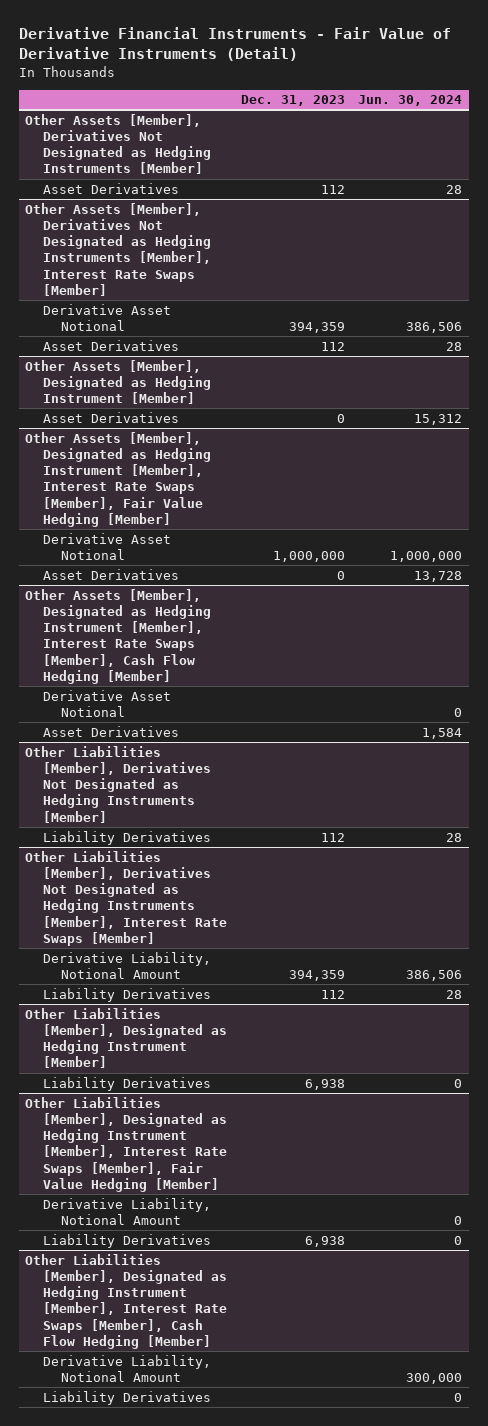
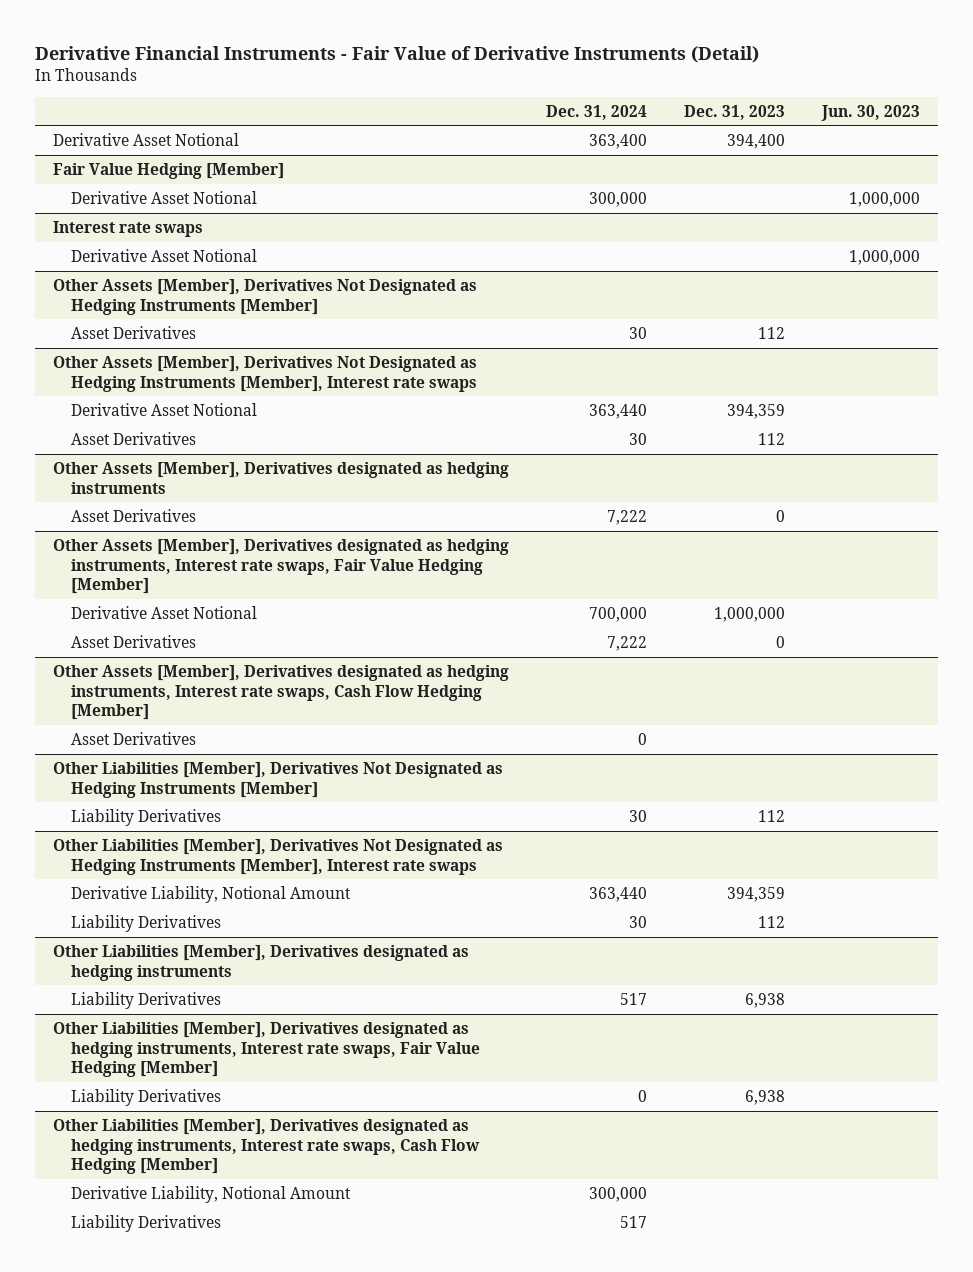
[358,95,463,107] Jun. 30, 2024 -> none
none -> [546,104,648,120] Dec. 31, 2024
none -> [820,104,920,121] Jun. 30, 2023
none -> [53,133,240,147] Derivative Asset Notional
none -> [53,163,285,180] Fair Value Hedging [Member]
none -> [71,191,258,205] Derivative Asset Notional
none -> [53,221,204,238] Interest rate swaps
none -> [71,249,258,263] Derivative Asset Notional
[25,202,212,296] Other Assets [Member], Derivatives Not Designated as Hedging Instruments [Member], Interest Rate Swaps [Member] -> [53,356,478,392] Other Assets [Member], Derivatives Not Designated as Hedging Instruments [Member], Interest rate swaps
[25,359,212,405] Other Assets [Member], Designated as Hedging Instrument [Member] -> [53,462,510,494] Other Assets [Member], Derivatives designated as hedging instruments
[25,431,212,527] Other Assets [Member], Designated as Hedging Instrument [Member], Interest Rate Swaps [Member], Fair Value Hedging [Member] -> [53,539,510,595] Other Assets [Member], Derivatives designated as hedging instruments, Interest rate swaps, Fair Value Hedging [Member]
[43,689,172,717] Derivative Asset Notional -> none
[25,588,212,684] Other Assets [Member], Designated as Hedging Instrument [Member], Interest Rate Swaps [Member], Cash Flow Hedging [Member] -> [53,665,510,721] Other Assets [Member], Derivatives designated as hedging instruments, Interest rate swaps, Cash Flow Hedging [Member]
[25,850,228,946] Other Liabilities [Member], Derivatives Not Designated as Hedging Instruments [Member], Interest Rate Swaps [Member] -> [53,839,504,875] Other Liabilities [Member], Derivatives Not Designated as Hedging Instruments [Member], Interest rate swaps
[25,1007,228,1069] Other Liabilities [Member], Designated as Hedging Instrument [Member] -> [53,945,470,981] Other Liabilities [Member], Derivatives designated as hedging instruments
[43,1197,212,1225] Derivative Liability, Notional Amount -> none
[25,1096,228,1192] Other Liabilities [Member], Designated as Hedging Instrument [Member], Interest Rate Swaps [Member], Fair Value Hedging [Member] -> [53,1022,481,1078] Other Liabilities [Member], Derivatives designated as hedging instruments, Interest rate swaps, Fair Value Hedging [Member]
[25,1253,228,1349] Other Liabilities [Member], Designated as Hedging Instrument [Member], Interest Rate Swaps [Member], Cash Flow Hedging [Member] -> [53,1119,481,1175] Other Liabilities [Member], Derivatives designated as hedging instruments, Interest rate swaps, Cash Flow Hedging [Member]

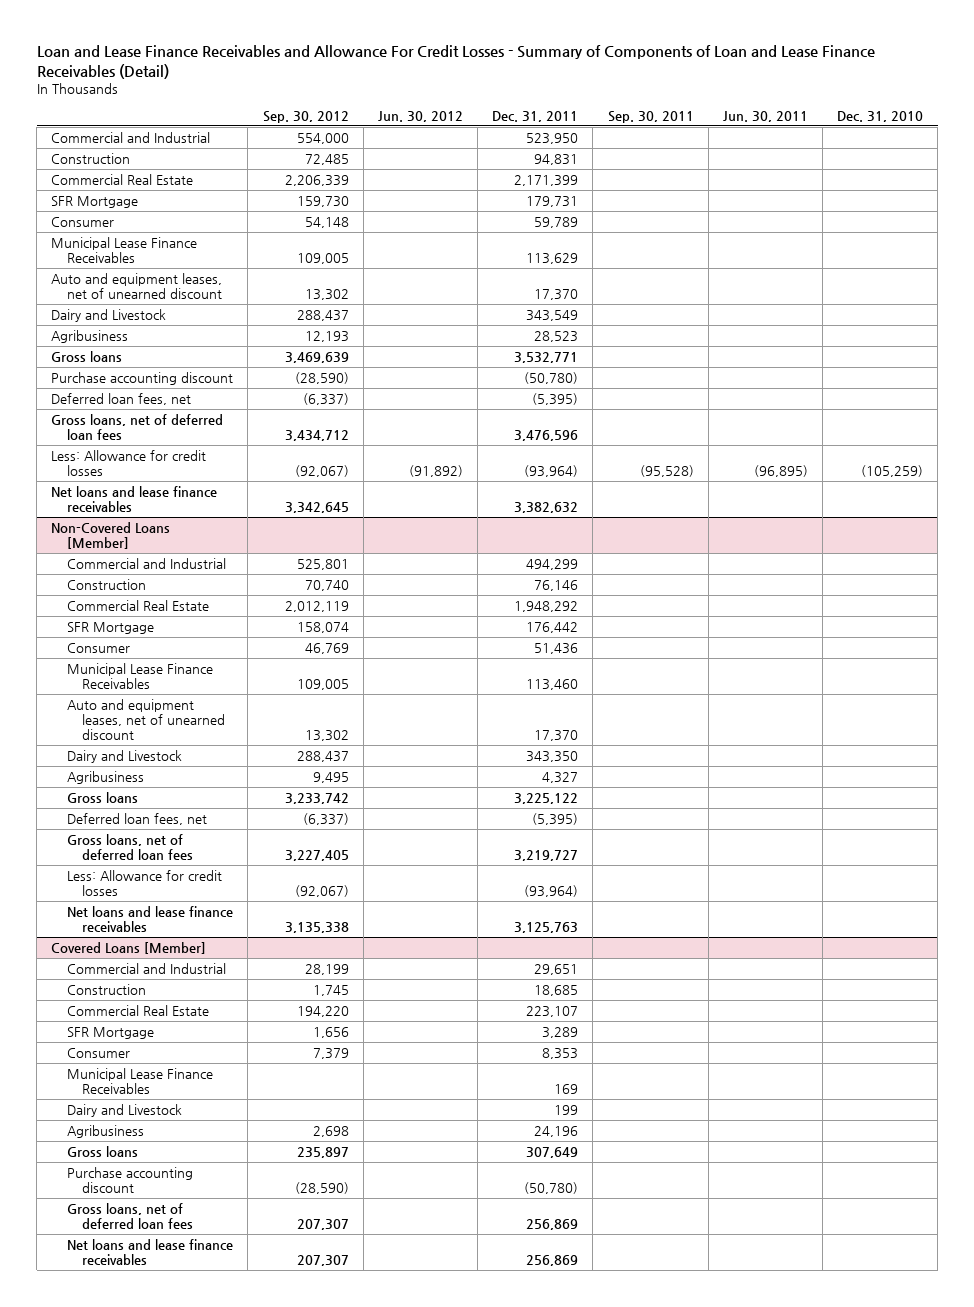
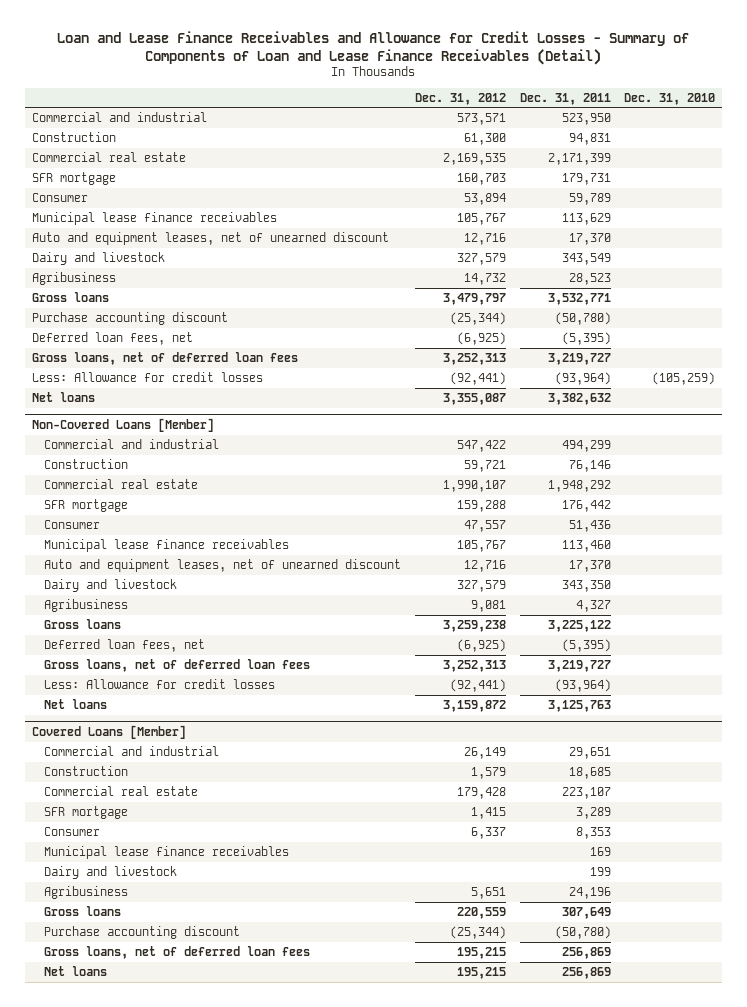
[36,45,875,79] Loan and Lease Finance Receivables and Allowance For Credit Losses - Summary of Components of Loan and Lease Finance Receivables (Detail) -> [57,30,690,65] Loan and Lease Finance Receivables and Allowance for Credit Losses - Summary of Components of Loan and Lease Finance Receivables (Detail)
[262,110,349,123] Sep. 30, 2012 -> none
[377,110,463,122] Jun. 30, 2012 -> none
[607,110,694,123] Sep. 30, 2011 -> none
[722,110,808,122] Jun. 30, 2011 -> none
none -> [414,92,506,105] Dec. 31, 2012
[51,131,211,143] Commercial and Industrial -> [31,111,207,122] Commercial and industrial
[51,173,194,185] Commercial Real Estate -> [31,151,186,162] Commercial real estate
[51,195,139,208] SFR Mortgage -> [31,171,116,185] SFR mortgage
[51,236,198,263] Municipal Lease Finance Receivables -> [31,211,277,225] Municipal lease finance receivables
[51,308,167,322] Dairy and Livestock -> [31,251,165,265] Dairy and livestock
[514,429,579,441] 3,476,596 -> [547,352,611,365] 3,219,727
[51,485,218,512] Net loans and lease finance receivables -> [31,391,95,402] Net loans
[66,557,226,569] Commercial and Industrial -> [44,438,220,449] Commercial and industrial
[66,599,209,611] Commercial Real Estate -> [44,478,199,489] Commercial real estate
[66,621,154,634] SFR Mortgage -> [44,498,129,512] SFR mortgage
[66,662,213,689] Municipal Lease Finance Receivables -> [44,538,290,552] Municipal lease finance receivables
[66,749,182,763] Dairy and Livestock -> [44,578,178,592] Dairy and livestock
[66,905,233,932] Net loans and lease finance receivables -> [44,698,108,709] Net loans
[66,962,226,974] Commercial and Industrial -> [44,745,220,756] Commercial and industrial
[66,1004,209,1016] Commercial Real Estate -> [44,785,199,796] Commercial real estate
[66,1026,154,1039] SFR Mortgage -> [44,805,129,819] SFR mortgage
[66,1067,213,1094] Municipal Lease Finance Receivables -> [44,845,290,859] Municipal lease finance receivables
[66,1103,182,1117] Dairy and Livestock -> [44,865,178,879] Dairy and livestock
[66,1238,233,1265] Net loans and lease finance receivables -> [44,965,108,976] Net loans

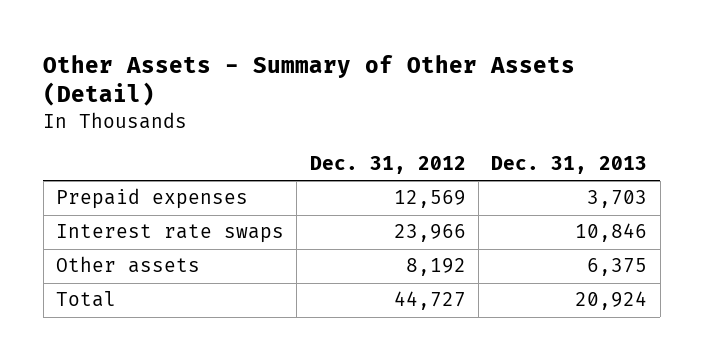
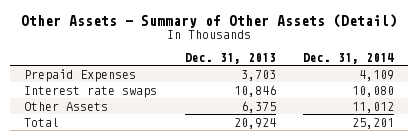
[309,156,466,175] Dec. 31, 2012 -> none
none -> [303,52,395,64] Dec. 31, 2014
[55,188,248,210] Prepaid expenses -> [24,68,137,82] Prepaid Expenses
[55,256,200,274] Other assets -> [24,101,109,111] Other Assets

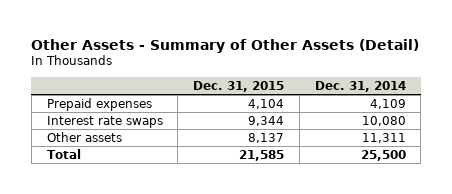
[184,52,276,64] Dec. 31, 2013 -> none
none -> [193,81,285,93] Dec. 31, 2015
[24,68,137,82] Prepaid Expenses -> [46,97,152,111] Prepaid expenses
[24,101,109,111] Other Assets -> [46,131,122,142] Other assets
[352,101,395,113] 11,012 -> [361,132,406,143] 11,311
[352,117,395,129] 25,201 -> [360,149,406,161] 25,500

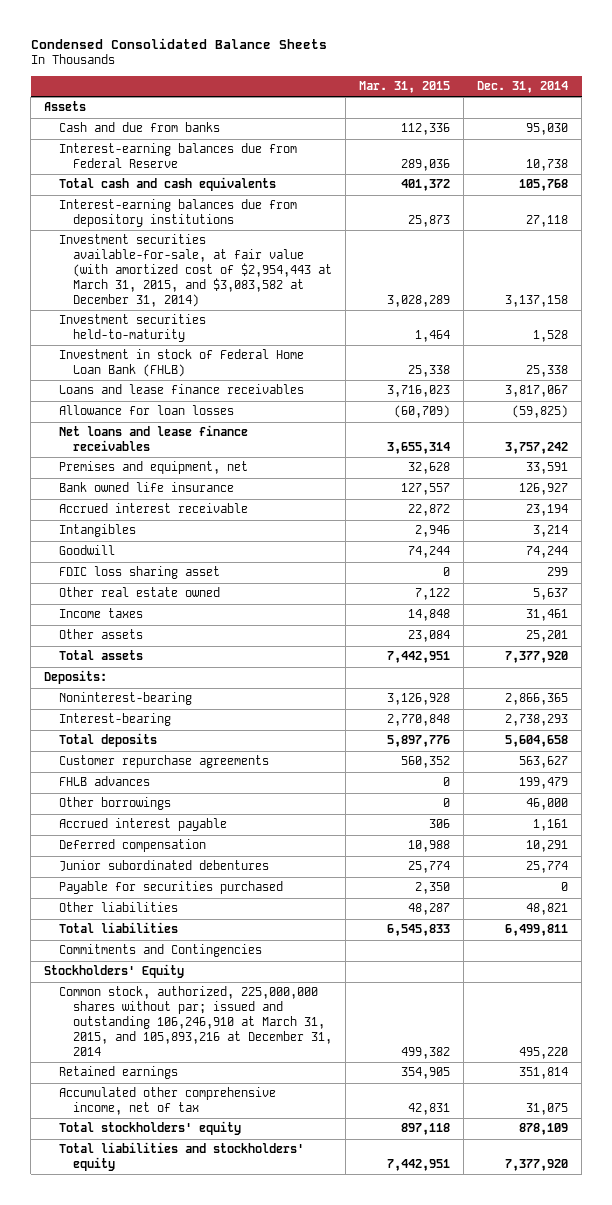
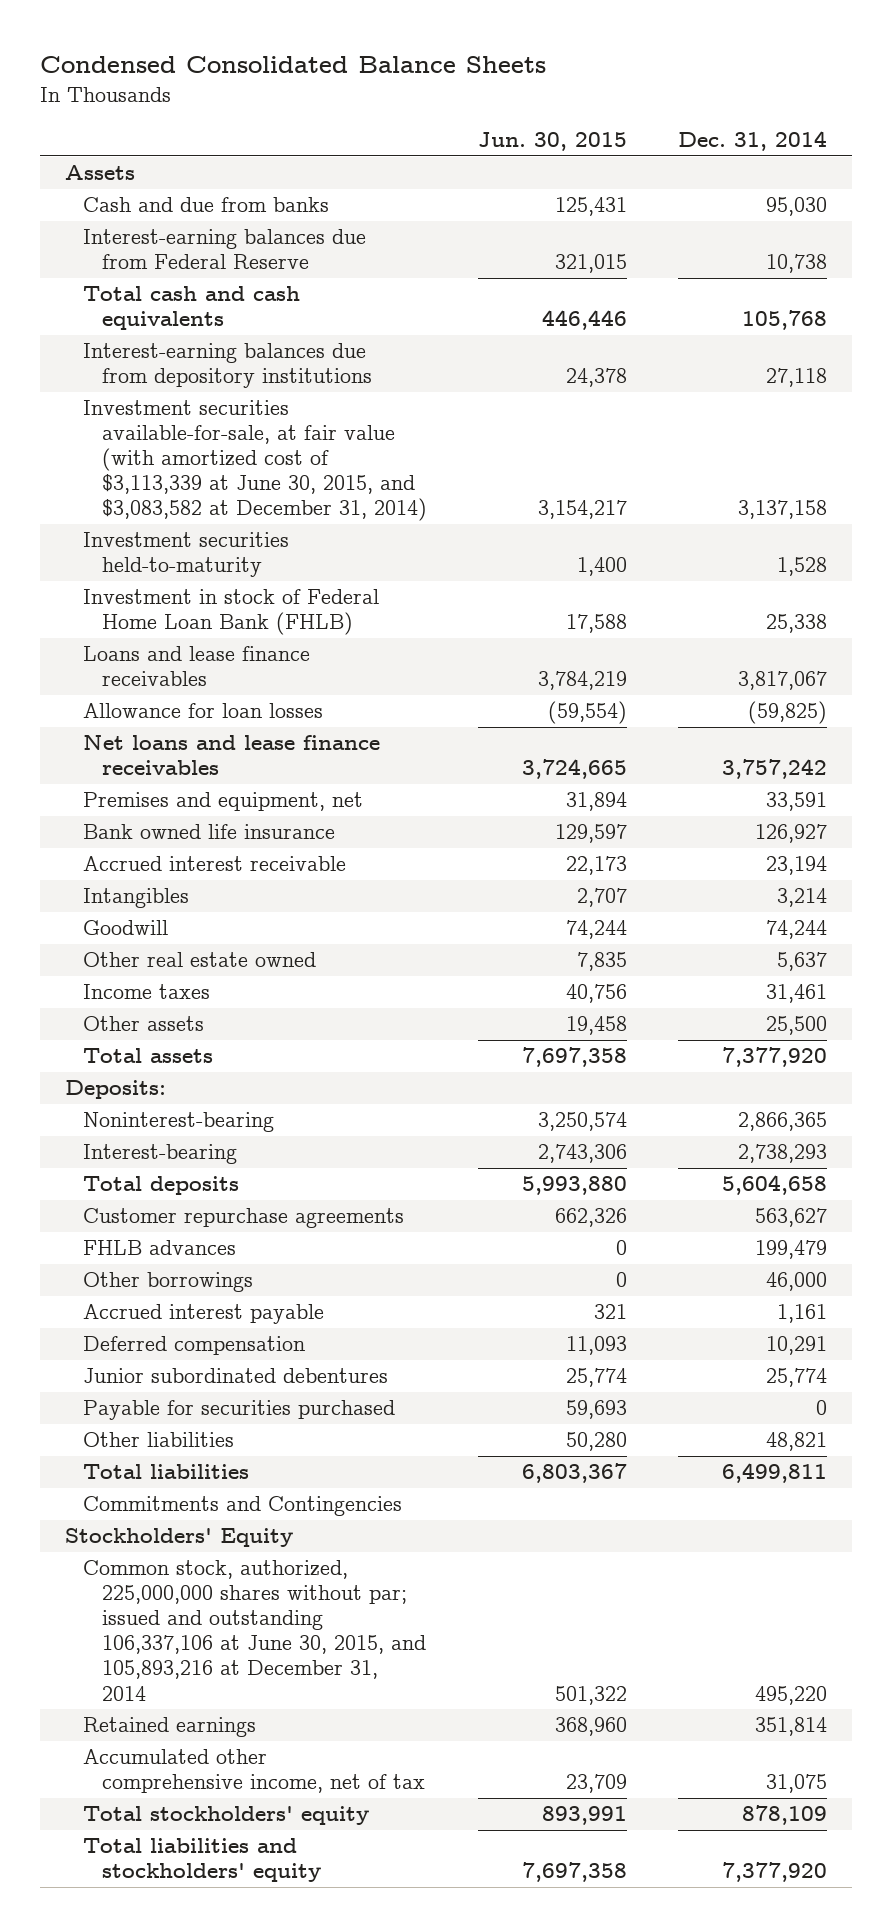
[359,80,451,93] Mar. 31, 2015 -> none
none -> [477,132,627,152] Jun. 30, 2015
[58,234,333,307] Investment securities available-for-sale, at fair value (with amortized cost of $2,954,443 at March 31, 2015, and $3,083,582 at December 31, 2014) -> [83,400,427,522] Investment securities available-for-sale, at fair value (with amortized cost of $3,113,339 at June 30, 2015, and $3,083,582 at December 31, 2014)
[58,566,220,580] FDIC loss sharing asset -> none
[526,630,569,643] 25,201 -> [765,1016,827,1036] 25,500
[58,986,333,1056] Common stock, authorized, 225,000,000 shares without par; issued and outstanding 106,246,910 at March 31, 2015, and 105,893,216 at December 31, 2014 -> [83,1560,426,1701] Common stock, authorized, 225,000,000 shares without par; issued and outstanding 106,337,106 at June 30, 2015, and 105,893,216 at December 31, 2014

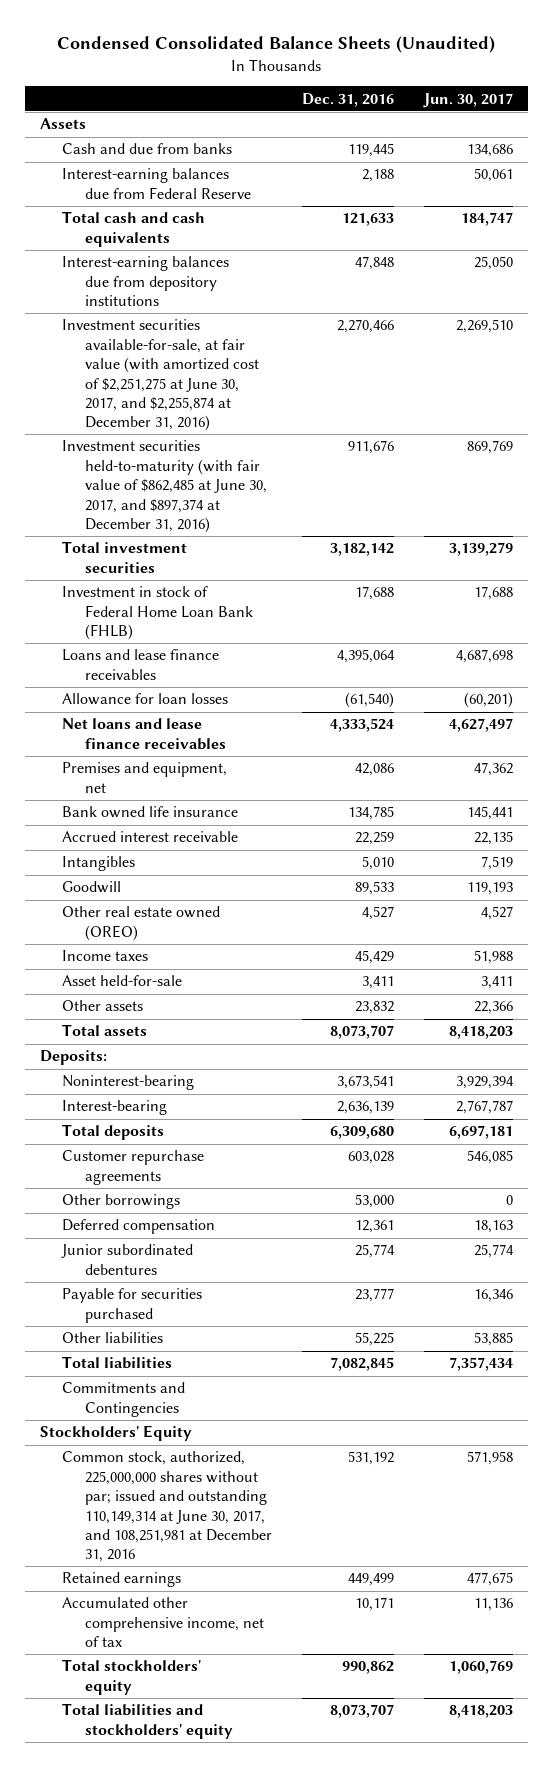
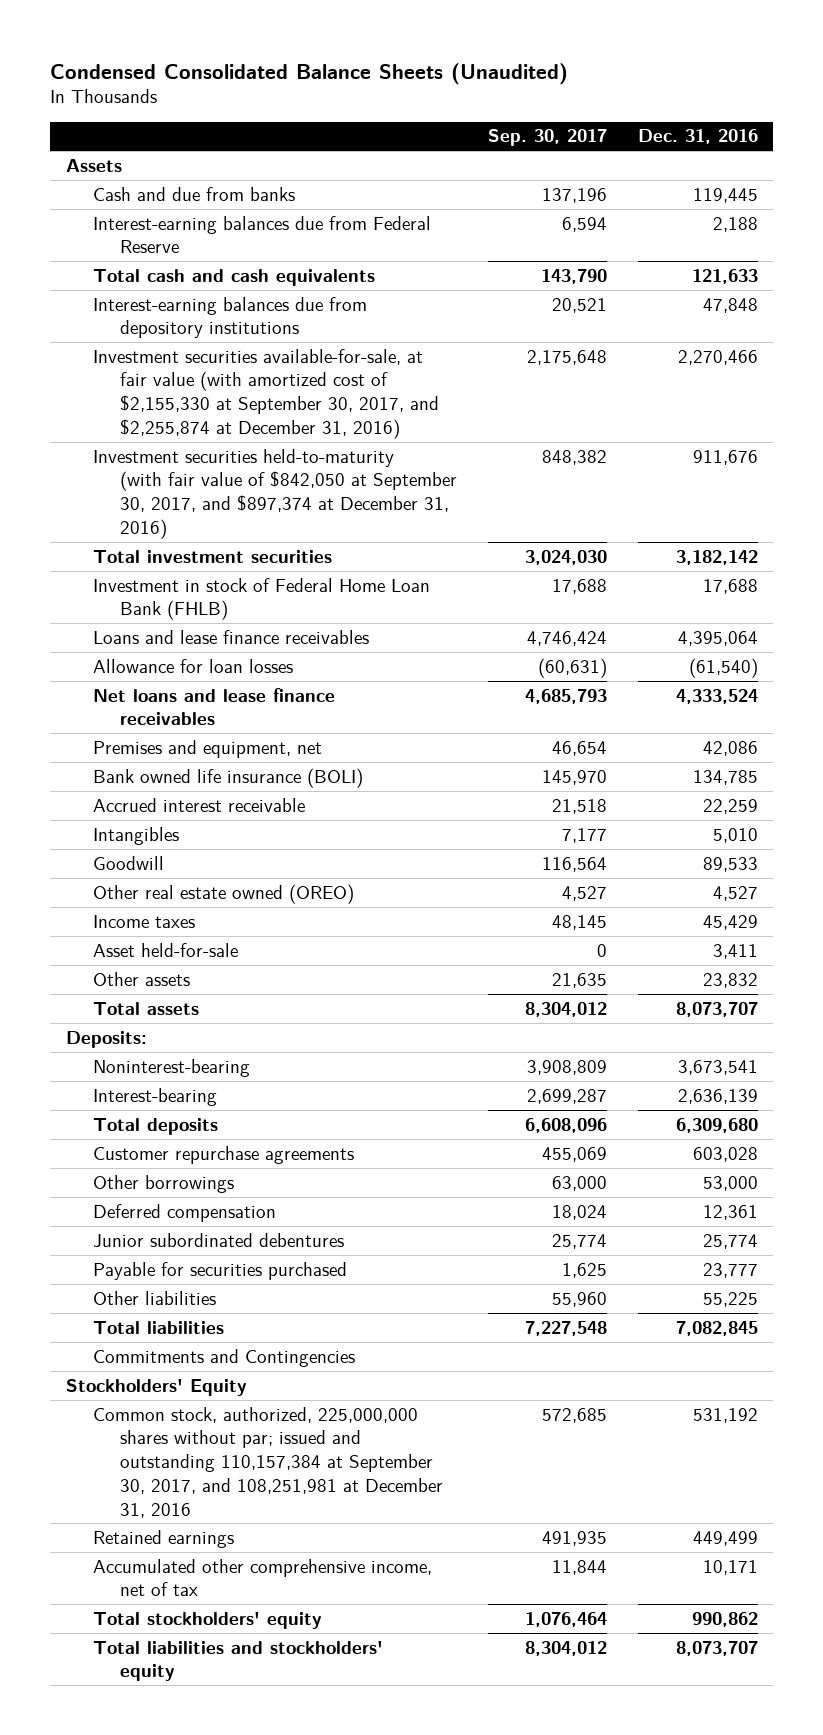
[422,92,513,108] Jun. 30, 2017 -> none
none -> [487,129,607,147] Sep. 30, 2017
[62,319,259,432] Investment securities available-for-sale, at fair value (with amortized cost of $2,251,275 at June 30, 2017, and $2,255,874 at December 31, 2016) -> [92,348,439,439] Investment securities available-for-sale, at fair value (with amortized cost of $2,155,330 at September 30, 2017, and $2,255,874 at December 31, 2016)
[62,440,267,533] Investment securities held-to-maturity (with fair value of $862,485 at June 30, 2017, and $897,374 at December 31, 2016) -> [92,448,457,539] Investment securities held-to-maturity (with fair value of $842,050 at September 30, 2017, and $897,374 at December 31, 2016)
[62,806,239,819] Bank owned life insurance -> [92,767,363,788] Bank owned life insurance (BOLI)
[62,1451,272,1563] Common stock, authorized, 225,000,000 shares without par; issued and outstanding 110,149,314 at June 30, 2017, and 108,251,981 at December 31, 2016 -> [92,1406,443,1518] Common stock, authorized, 225,000,000 shares without par; issued and outstanding 110,157,384 at September 30, 2017, and 108,251,981 at December 31, 2016

